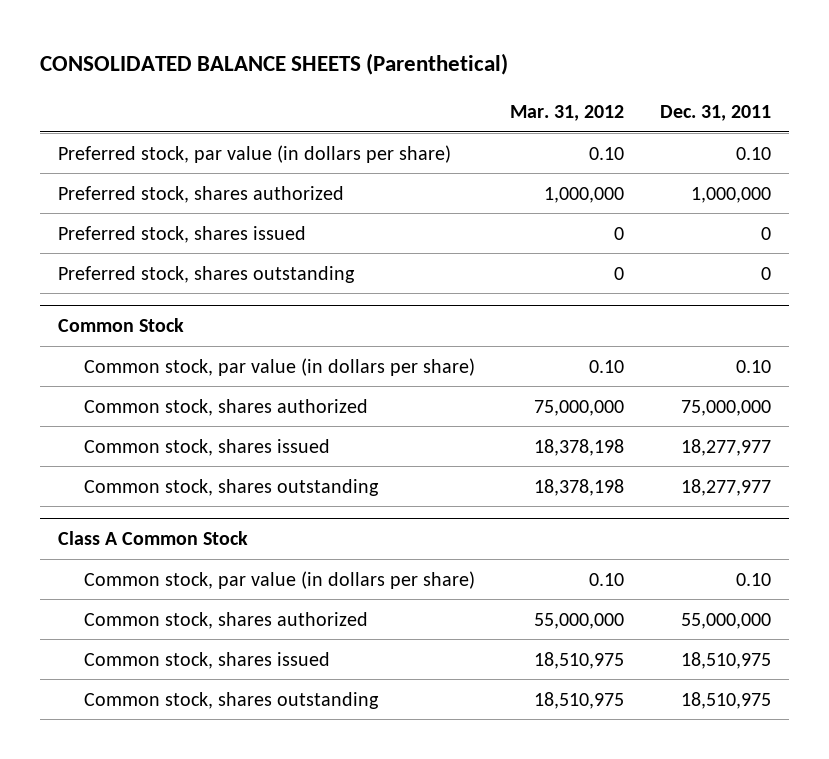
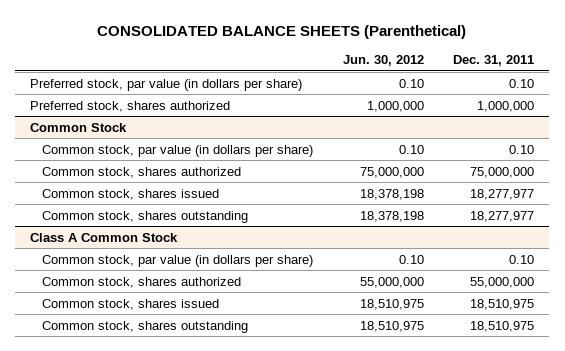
[510,105,625,122] Mar. 31, 2012 -> none
none -> [342,55,424,67] Jun. 30, 2012
[57,225,306,243] Preferred stock, shares issued -> none
[57,265,355,283] Preferred stock, shares outstanding -> none

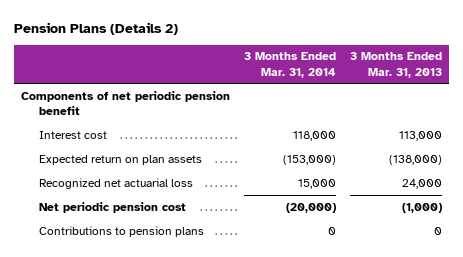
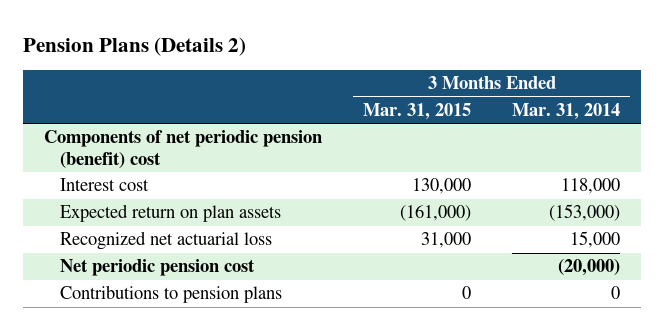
[349,52,442,78] 3 Months Ended Mar. 31, 2013 -> none
none -> [362,103,471,121] Mar. 31, 2015
[20,90,230,116] Components of net periodic pension benefit -> [43,130,322,168] Components of net periodic pension (benefit) cost

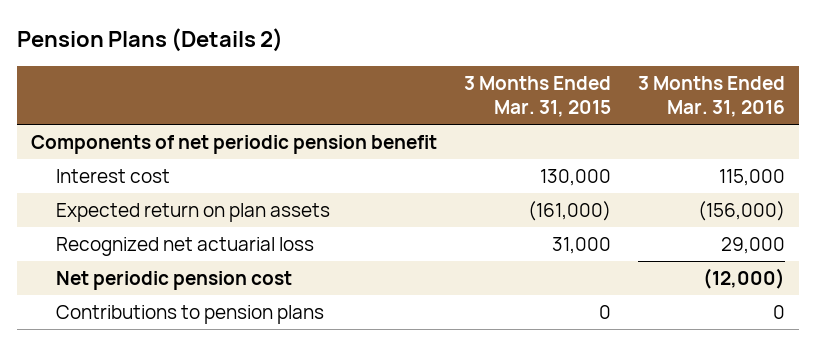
[512,103,621,121] Mar. 31, 2014 -> none
none -> [638,76,786,118] 3 Months Ended Mar. 31, 2016
[43,130,322,168] Components of net periodic pension (benefit) cost -> [31,135,438,155] Components of net periodic pension benefit

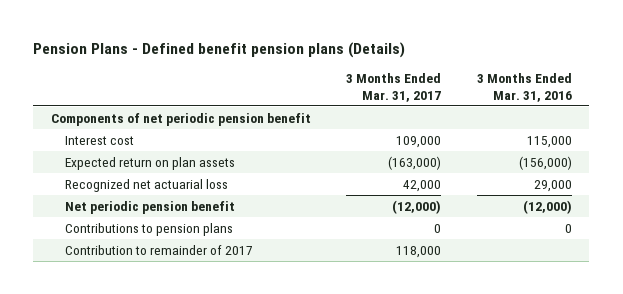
[17,28,284,53] Pension Plans (Details 2) -> [33,41,406,58] Pension Plans - Defined benefit pension plans (Details)
[464,76,612,118] 3 Months Ended Mar. 31, 2015 -> none
none -> [346,73,442,102] 3 Months Ended Mar. 31, 2017
[56,271,293,291] Net periodic pension cost -> [65,200,236,214] Net periodic pension benefit
none -> [65,244,254,255] Contribution to remainder of 2017

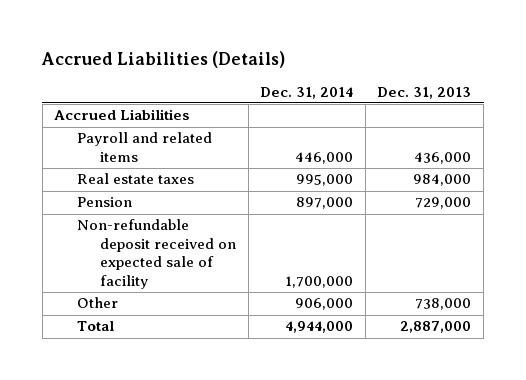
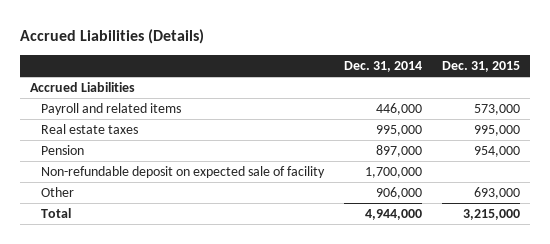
[377,86,472,99] Dec. 31, 2013 -> none
none -> [441,60,520,72] Dec. 31, 2015
[77,219,237,289] Non-refundable deposit received on expected sale of facility -> [40,166,325,179] Non-refundable deposit on expected sale of facility

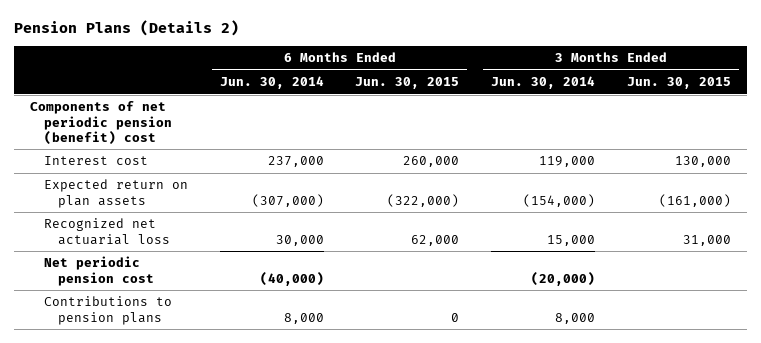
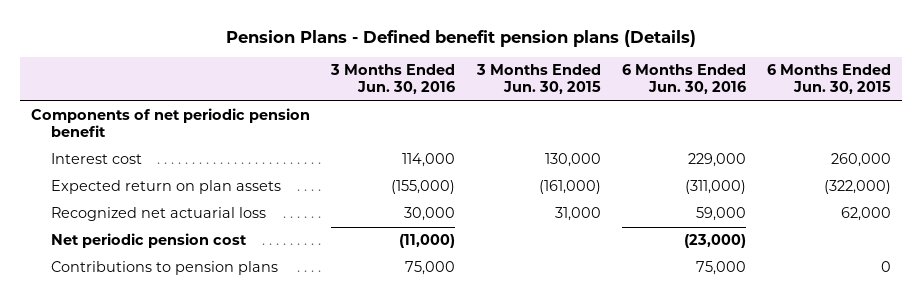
[13,20,239,37] Pension Plans (Details 2) -> [226,29,697,47] Pension Plans - Defined benefit pension plans (Details)
[219,76,324,90] Jun. 30, 2014 -> none
[491,76,596,90] Jun. 30, 2014 -> none
none -> [330,64,456,95] 3 Months Ended Jun. 30, 2016
none -> [622,64,747,95] 6 Months Ended Jun. 30, 2016
[29,101,172,145] Components of net periodic pension (benefit) cost -> [31,108,311,138] Components of net periodic pension benefit

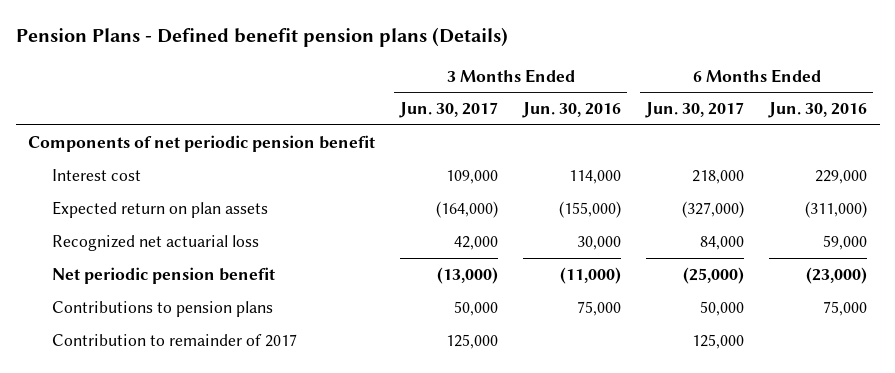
[475,64,601,95] 3 Months Ended Jun. 30, 2015 -> none
[767,64,892,95] 6 Months Ended Jun. 30, 2015 -> none
none -> [399,102,499,119] Jun. 30, 2017
none -> [645,102,745,119] Jun. 30, 2017
[50,233,247,249] Net periodic pension cost -> [51,266,275,284] Net periodic pension benefit
none -> [51,333,297,347] Contribution to remainder of 2017

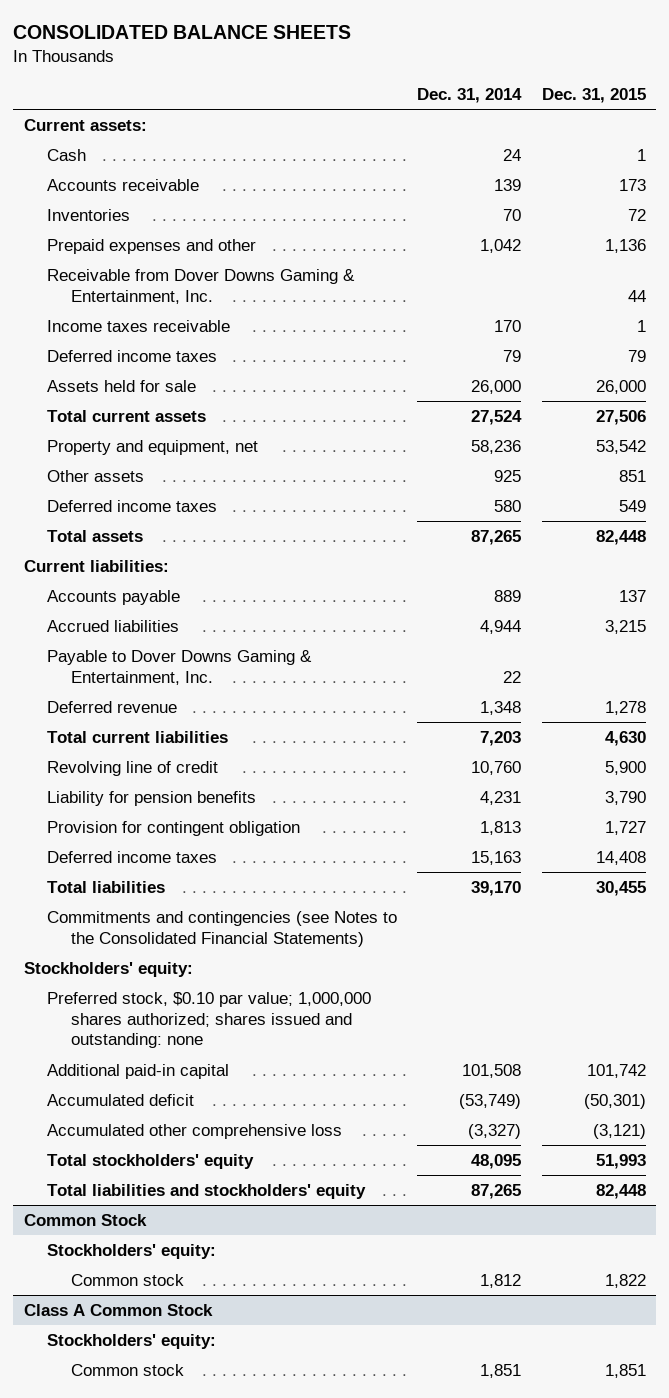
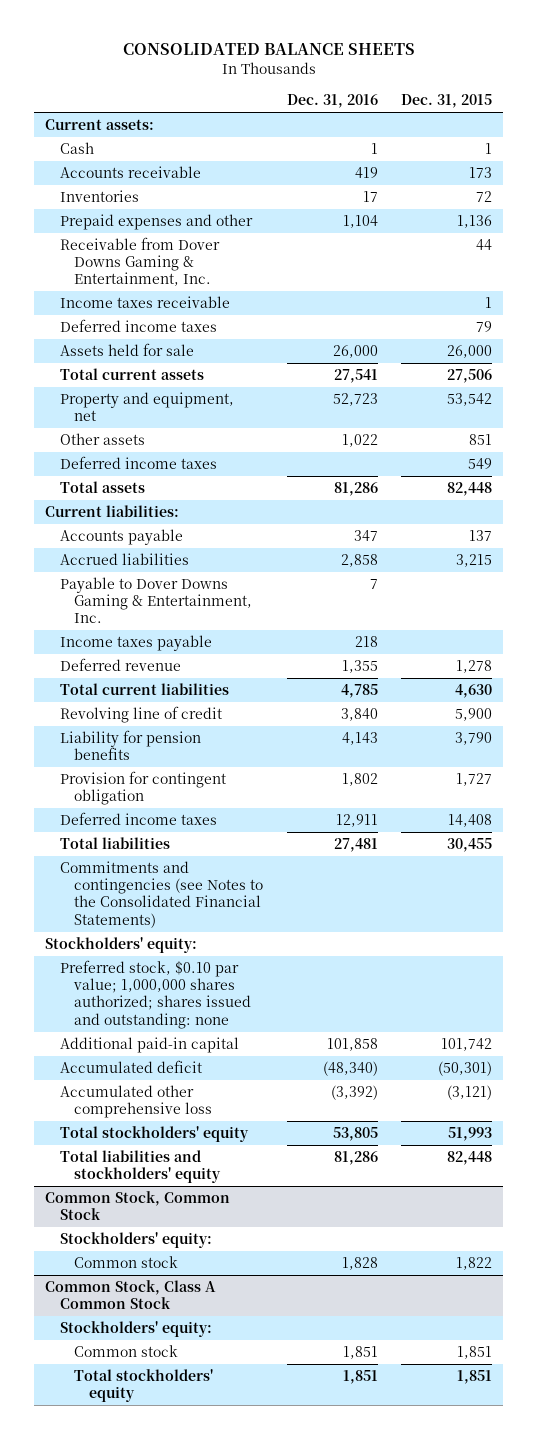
[417,87,523,103] Dec. 31, 2014 -> none
none -> [286,94,378,109] Dec. 31, 2016
none -> [59,635,212,652] Income taxes payable
[23,1213,147,1226] Common Stock -> [45,1191,231,1221] Common Stock, Common Stock
[23,1303,213,1316] Class A Common Stock -> [45,1280,217,1310] Common Stock, Class A Common Stock
none -> [74,1369,214,1403] Total stockholders' equity

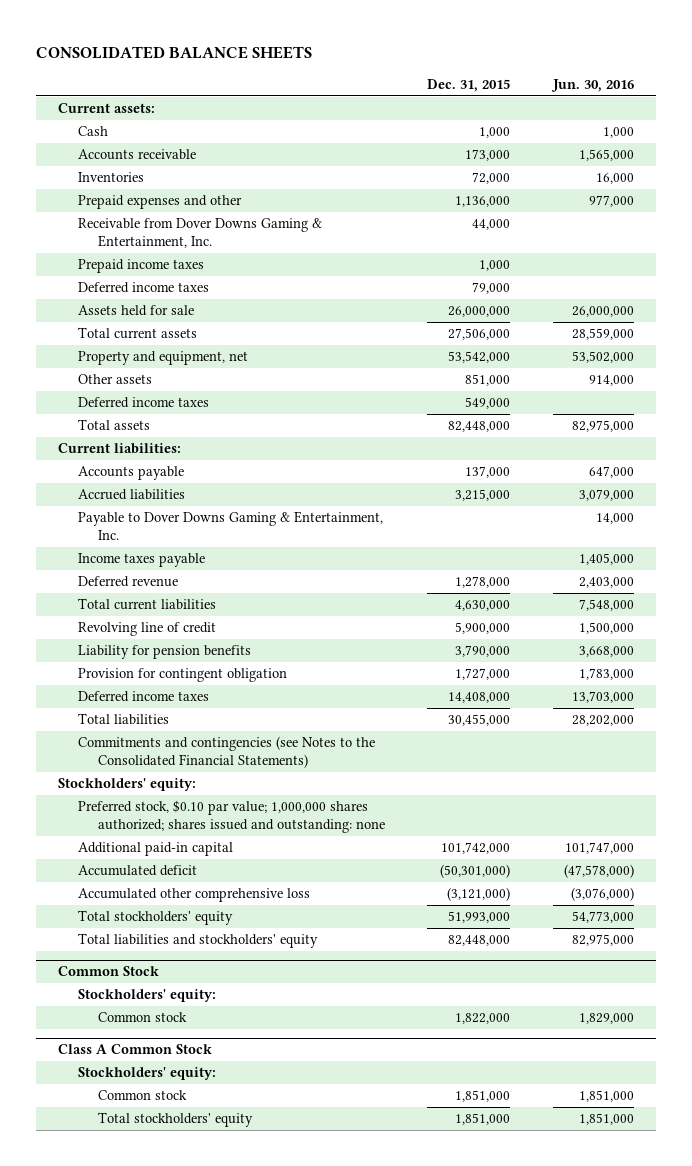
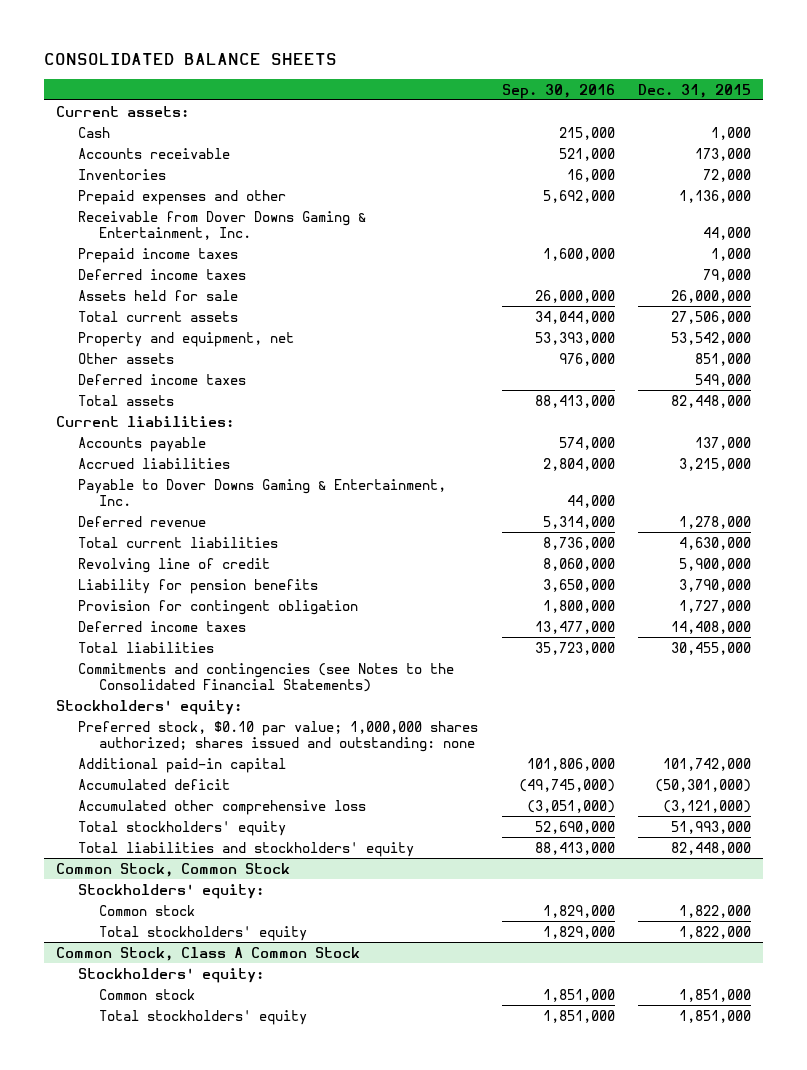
[551,78,635,92] Jun. 30, 2016 -> none
none -> [501,83,615,99] Sep. 30, 2016
[77,553,205,568] Income taxes payable -> none
[57,966,159,977] Common Stock -> [56,862,291,877] Common Stock, Common Stock
none -> [99,925,308,941] Total stockholders' equity
[57,1044,212,1055] Class A Common Stock -> [56,946,361,961] Common Stock, Class A Common Stock

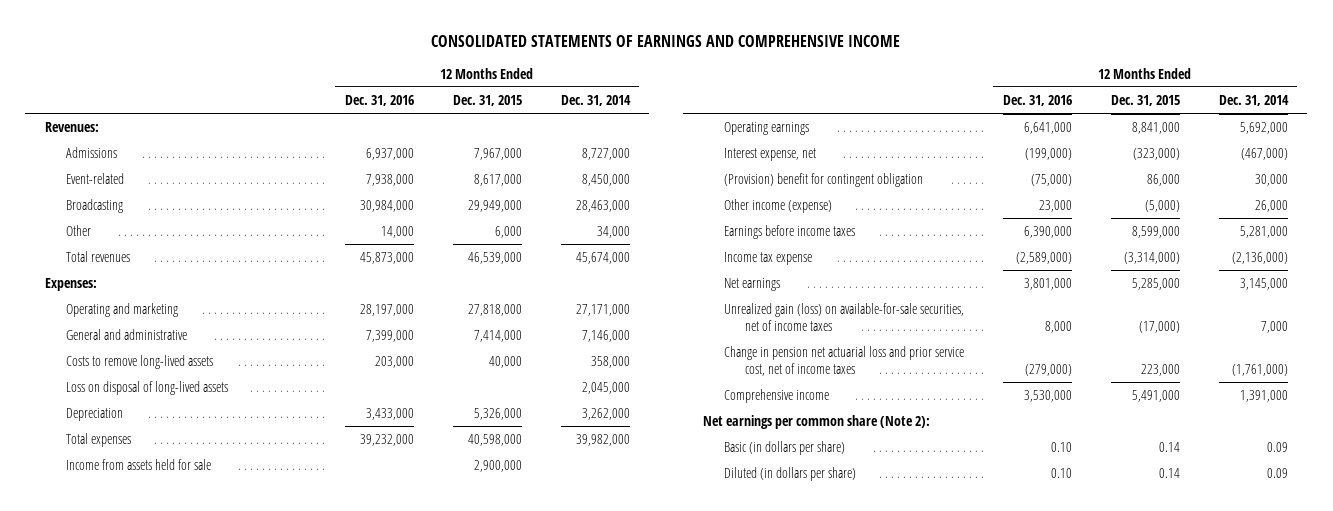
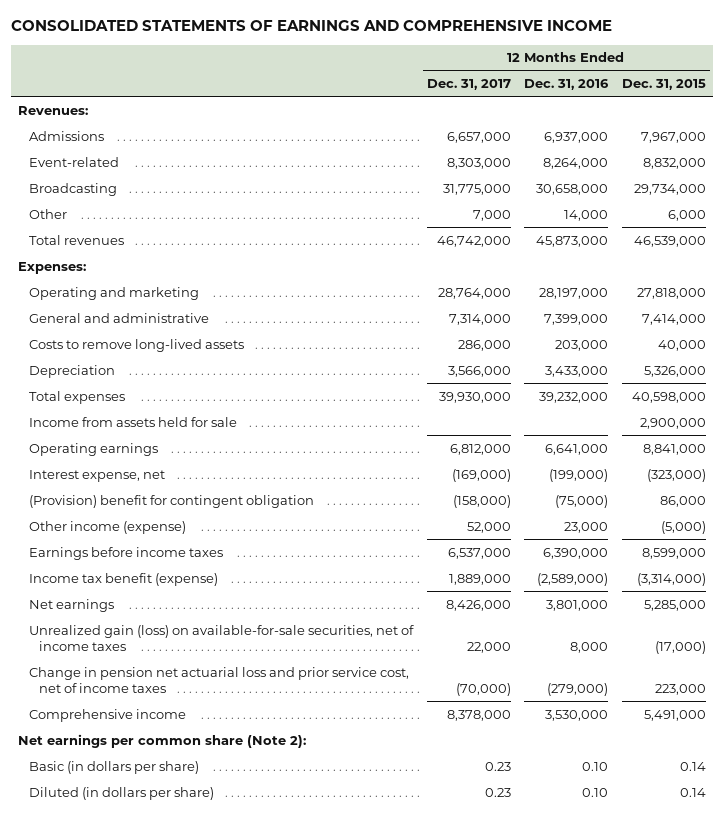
[560,94,631,106] Dec. 31, 2014 -> none
none -> [426,79,511,91] Dec. 31, 2017
[365,174,414,187] 7,938,000 -> [543,157,609,169] 8,264,000
[473,174,522,187] 8,617,000 -> [643,157,707,169] 8,832,000
[359,200,414,213] 30,984,000 -> [536,183,609,195] 30,658,000
[467,200,522,213] 29,949,000 -> [634,183,707,195] 29,734,000
[66,381,229,396] Loss on disposal of long-lived assets -> none
[724,252,813,266] Income tax expense -> [28,572,218,586] Income tax benefit (expense)

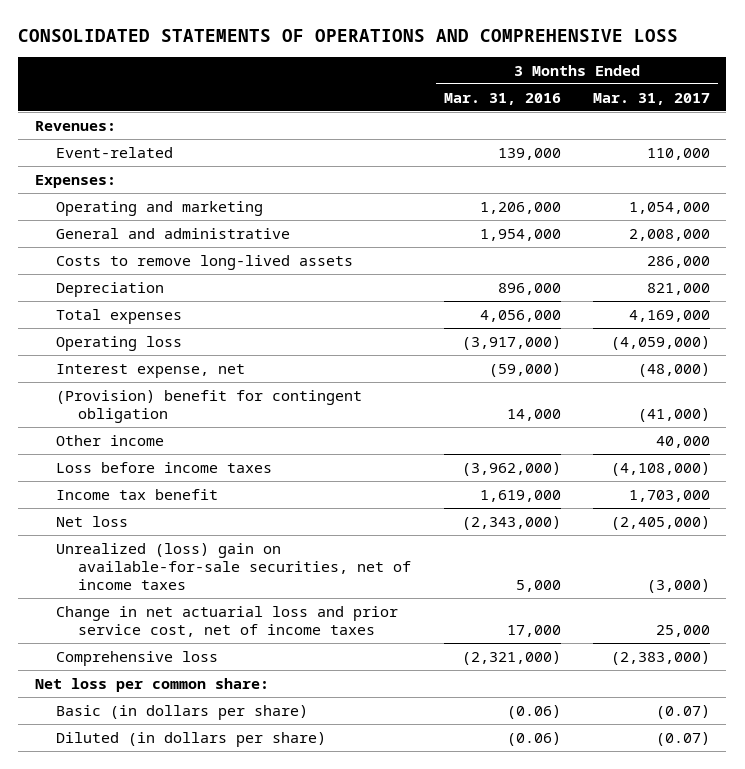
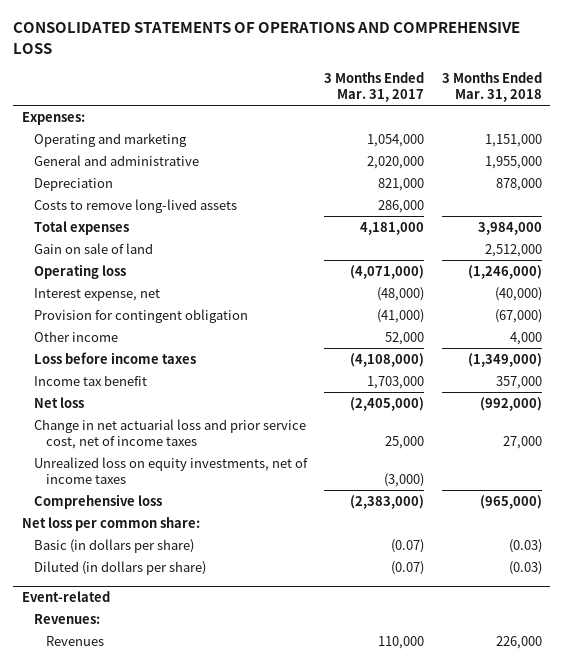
[443,92,561,105] Mar. 31, 2016 -> none
none -> [441,71,542,103] 3 Months Ended Mar. 31, 2018
[34,120,116,131] Revenues: -> none
[56,146,174,158] Event-related -> none
[629,228,711,241] 2,008,000 -> [367,155,425,169] 2,020,000
[56,254,354,270] Costs to remove long-lived assets -> [33,198,237,213] Costs to remove long-lived assets
[629,309,711,322] 4,169,000 -> [360,221,425,235] 4,181,000
none -> [33,242,153,254] Gain on sale of land
[611,335,711,350] (4,059,000) -> [350,264,425,279] (4,071,000)
[56,389,363,423] (Provision) benefit for contingent obligation -> [33,308,248,323] Provision for contingent obligation
[656,435,711,448] 40,000 -> [385,331,425,345] 52,000
[56,542,412,590] Unrealized (loss) gain on available-for-sale securities, net of income taxes -> none
none -> [33,456,308,485] Unrealized loss on equity investments, net of income taxes
none -> [21,590,110,602] Event-related
none -> [33,613,100,624] Revenues:
none -> [45,635,104,646] Revenues

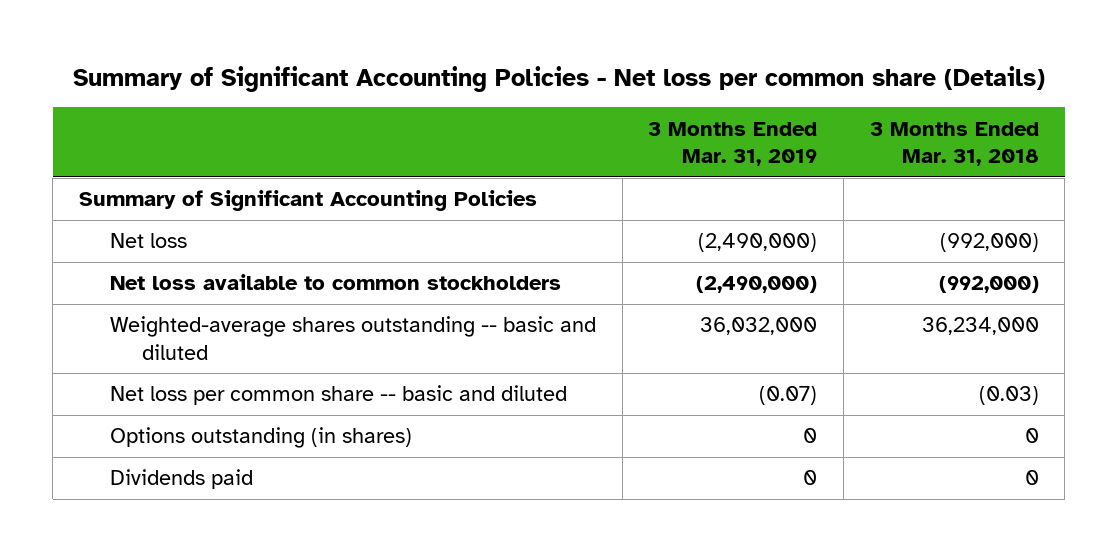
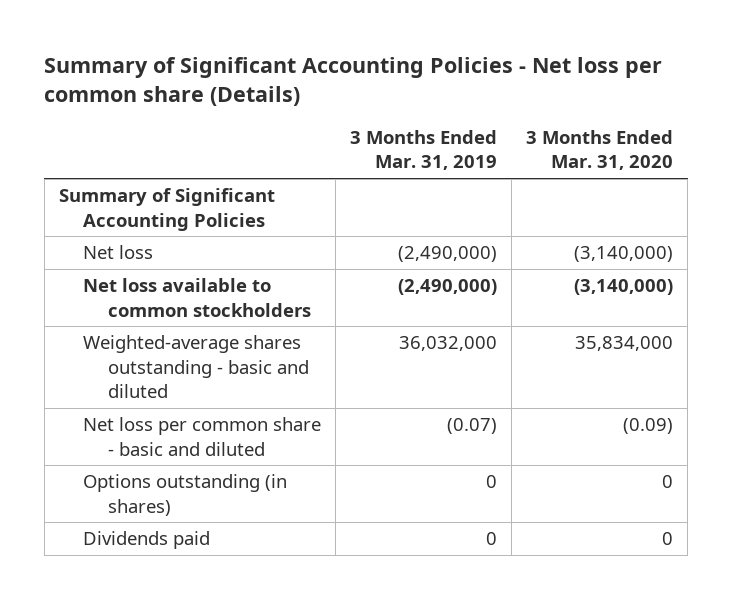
[869,121,1039,167] 3 Months Ended Mar. 31, 2018 -> none
none -> [526,130,674,171] 3 Months Ended Mar. 31, 2020
[110,316,597,360] Weighted-average shares outstanding -- basic and diluted -> [83,335,310,398] Weighted-average shares outstanding - basic and diluted
[110,385,568,406] Net loss per common share -- basic and diluted -> [83,417,322,456] Net loss per common share - basic and diluted

